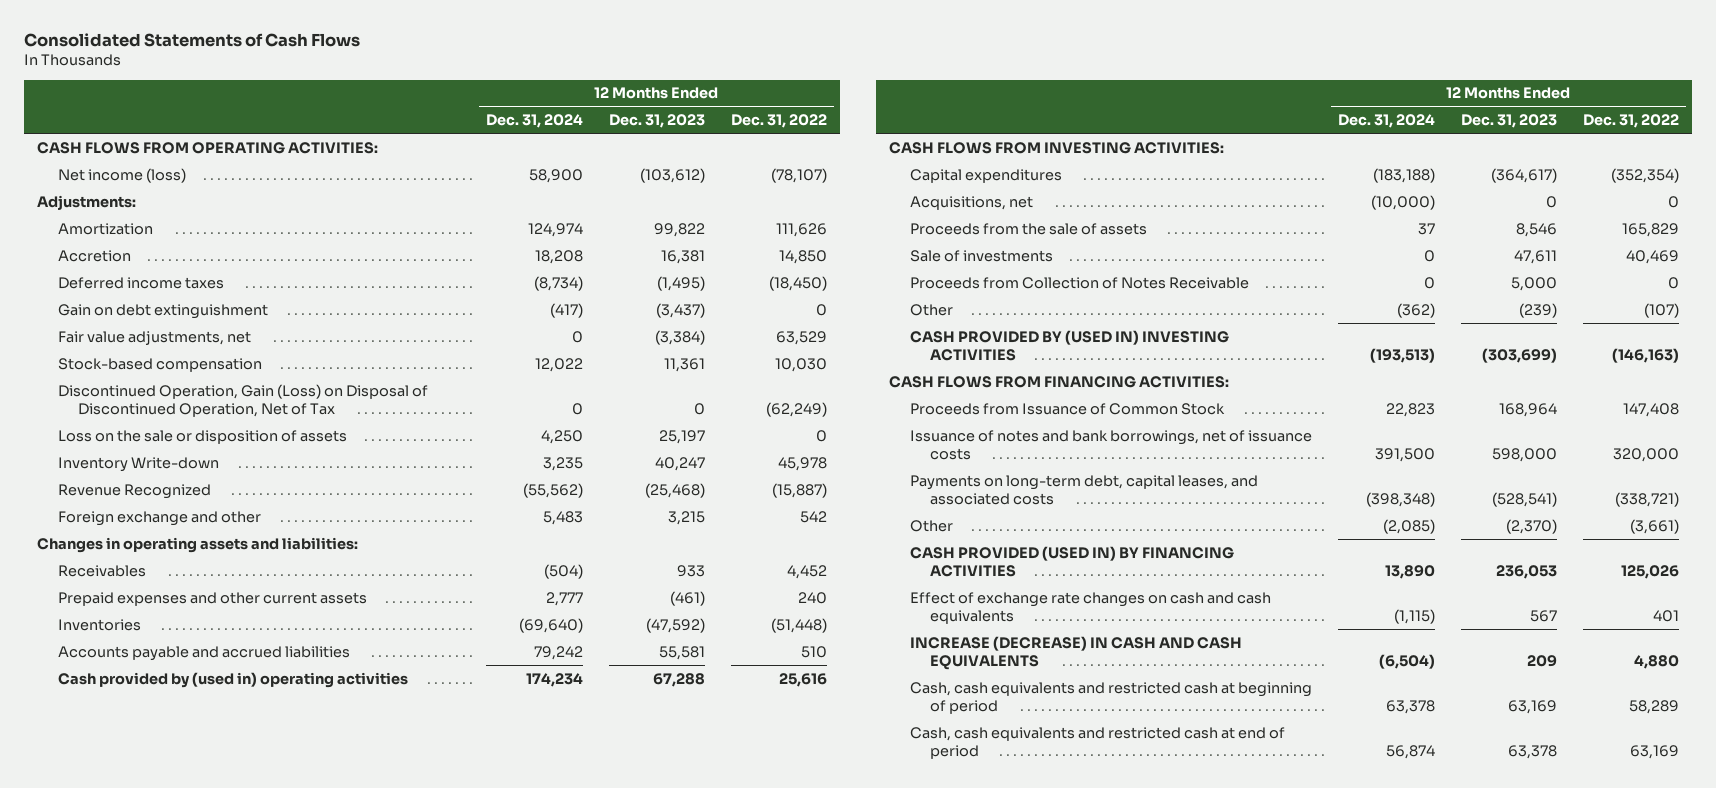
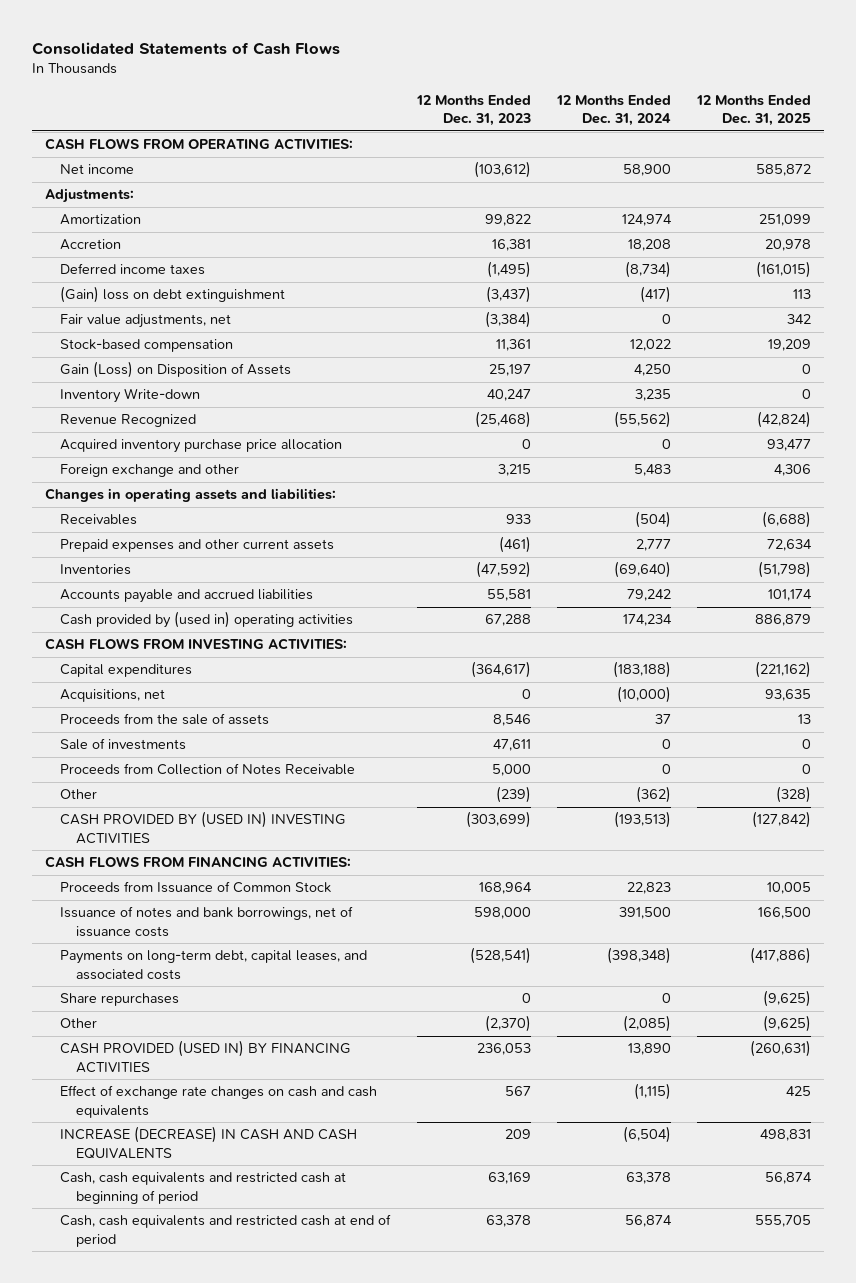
[731,114,828,129] Dec. 31, 2022 -> none
none -> [696,94,812,127] 12 Months Ended Dec. 31, 2025
[57,167,186,183] Net income (loss) -> [60,164,135,175] Net income
[57,303,268,319] Gain on debt extinguishment -> [60,286,286,304] (Gain) loss on debt extinguishment
[57,383,428,418] Discontinued Operation, Gain (Loss) on Disposal of Discontinued Operation, Net of Tax -> none
[57,429,347,444] Loss on the sale or disposition of assets -> [60,361,292,379] Gain (Loss) on Disposition of Assets
none -> [60,439,343,454] Acquired inventory purchase price allocation
none -> [60,993,180,1007] Share repurchases

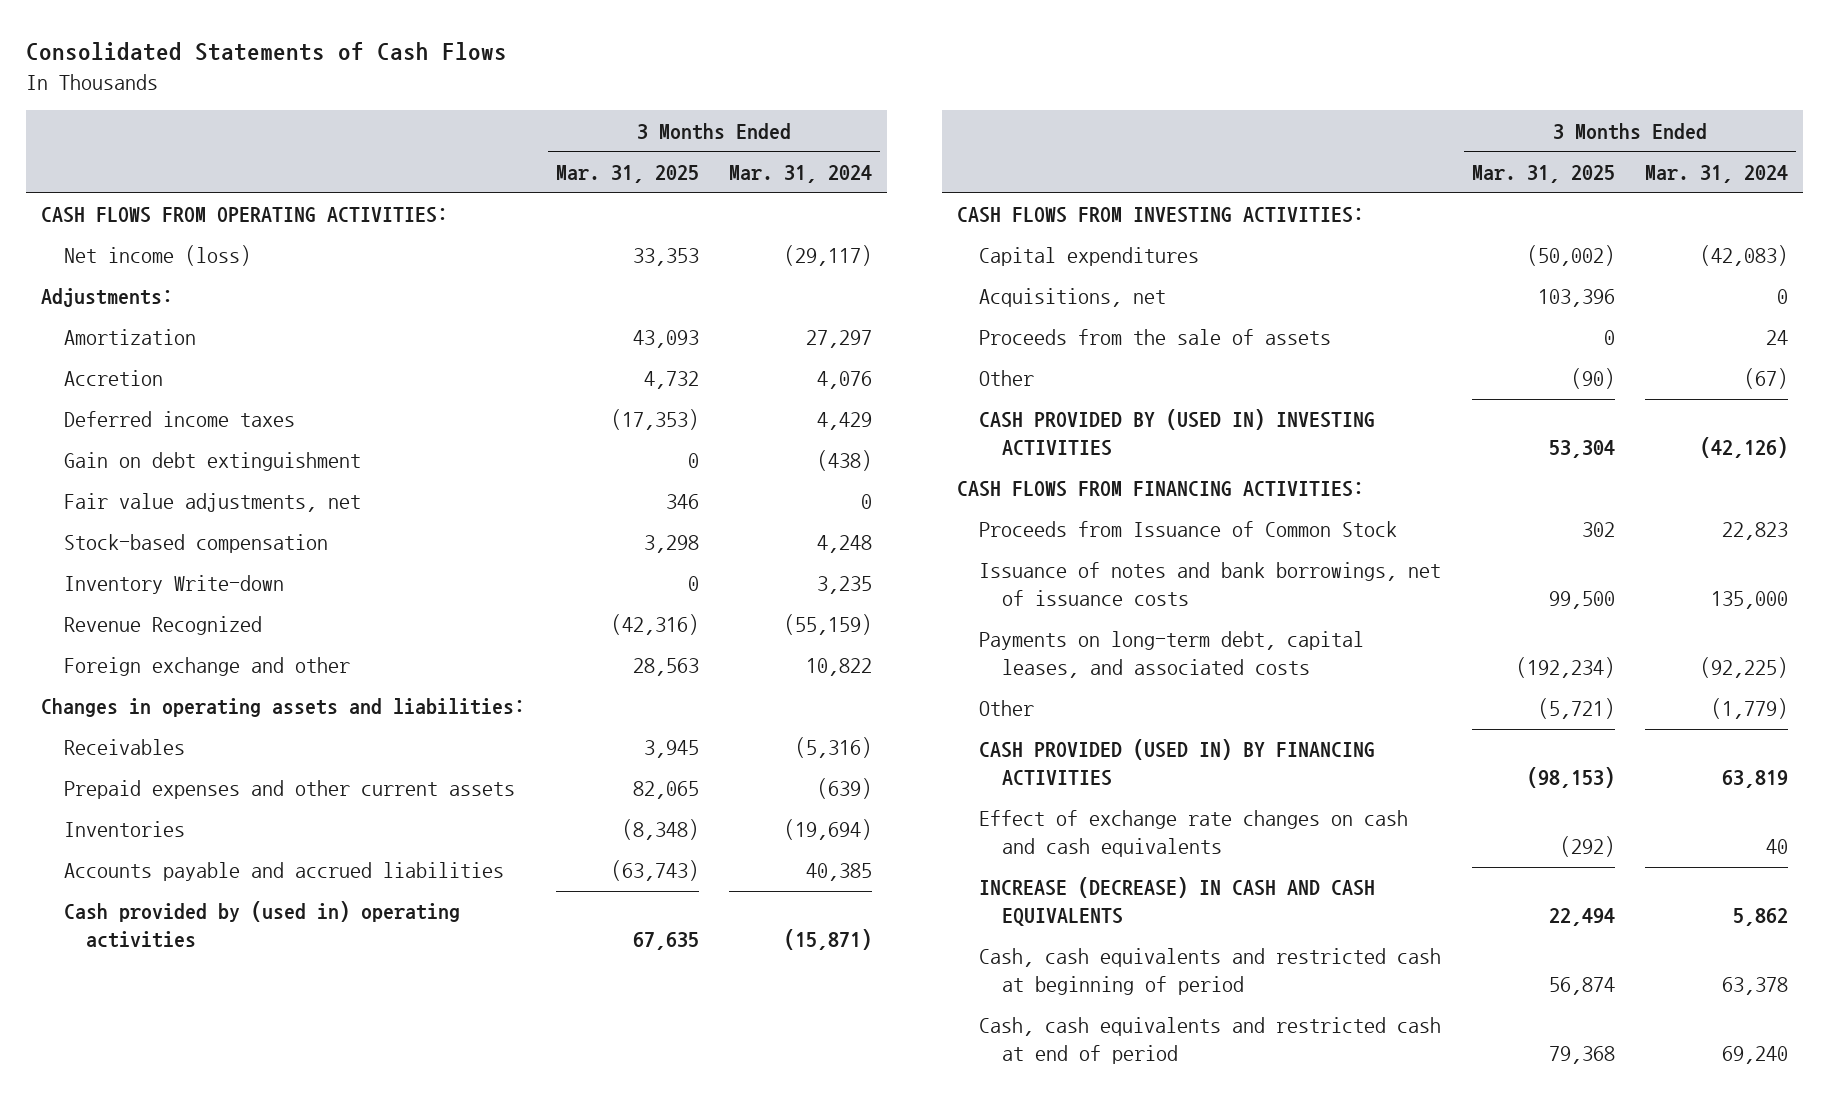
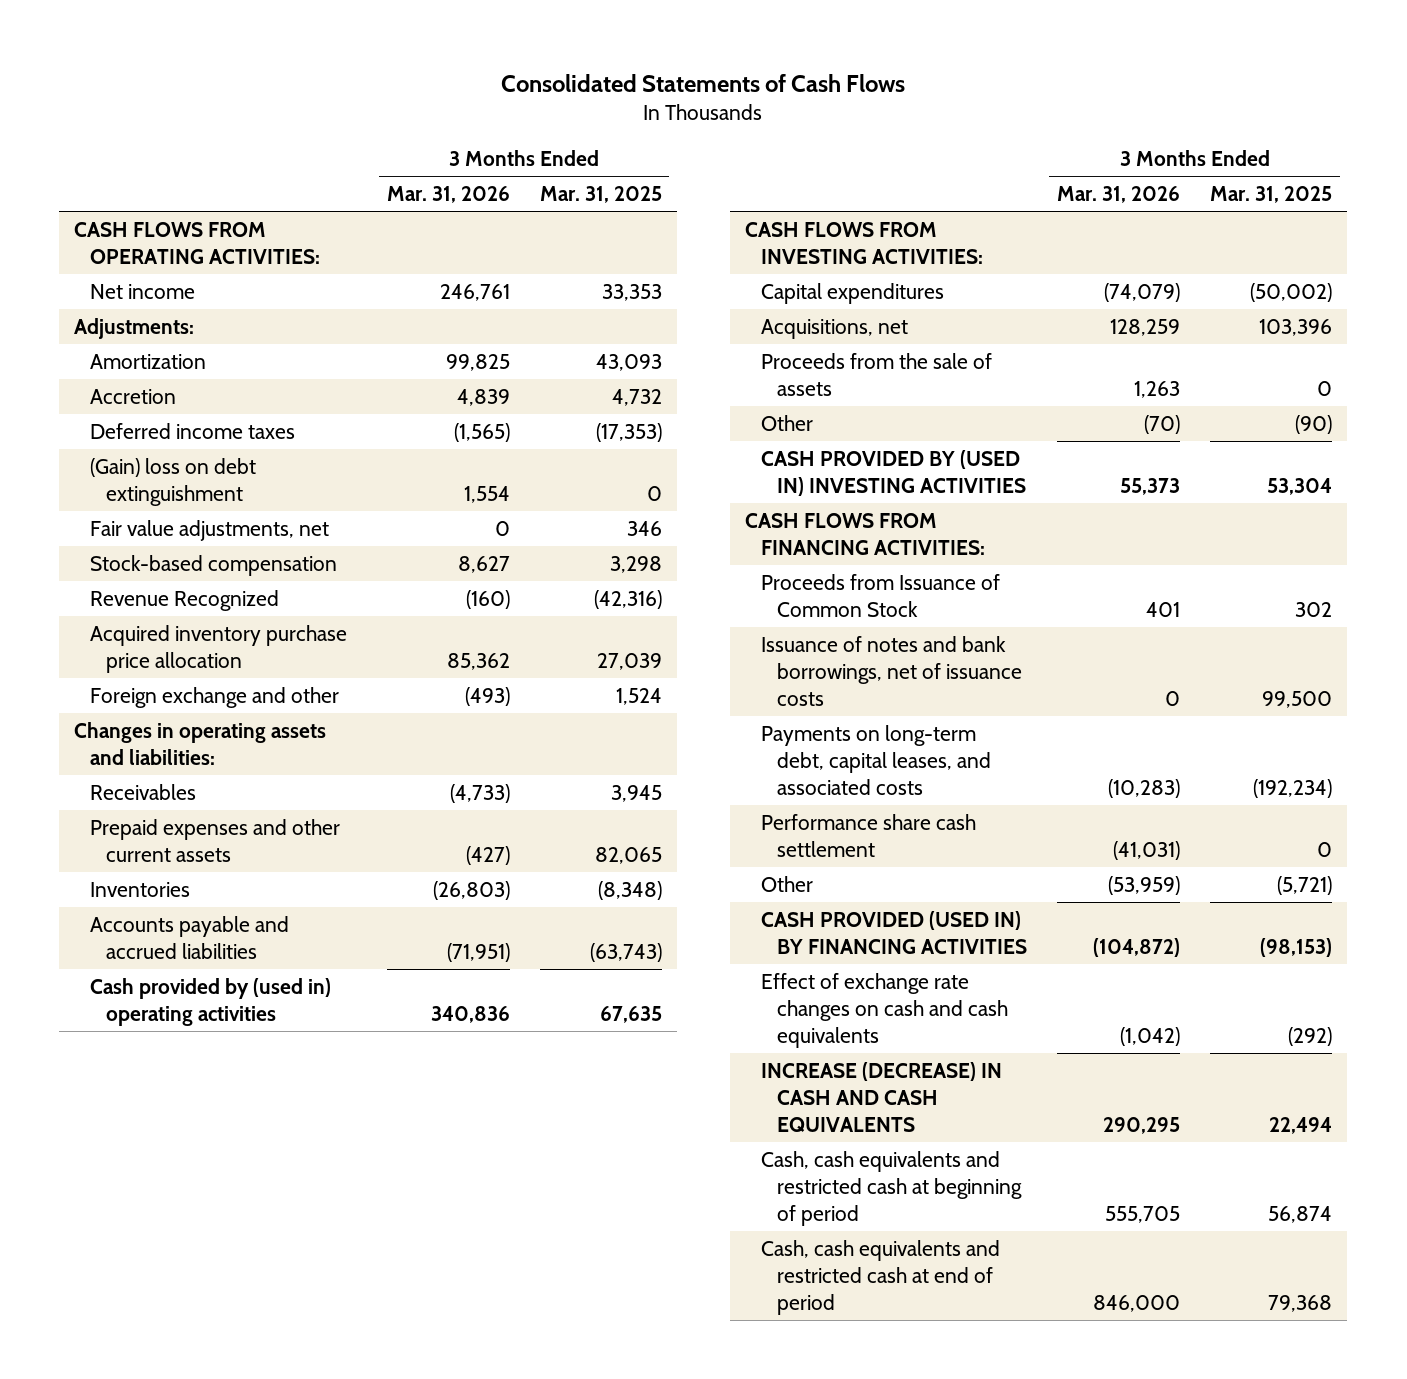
[729,164,873,183] Mar. 31, 2024 -> none
none -> [386,186,510,204] Mar. 31, 2026
[63,245,251,267] Net income (loss) -> [90,283,196,299] Net income
[63,452,361,472] Gain on debt extinguishment -> [90,457,257,506] (Gain) loss on debt extinguishment
[63,575,284,595] Inventory Write-down -> none
none -> [90,624,348,673] Acquired inventory purchase price allocation
[632,658,699,677] 28,563 -> [615,687,662,705] 1,524
none -> [760,813,976,857] Performance share cash settlement

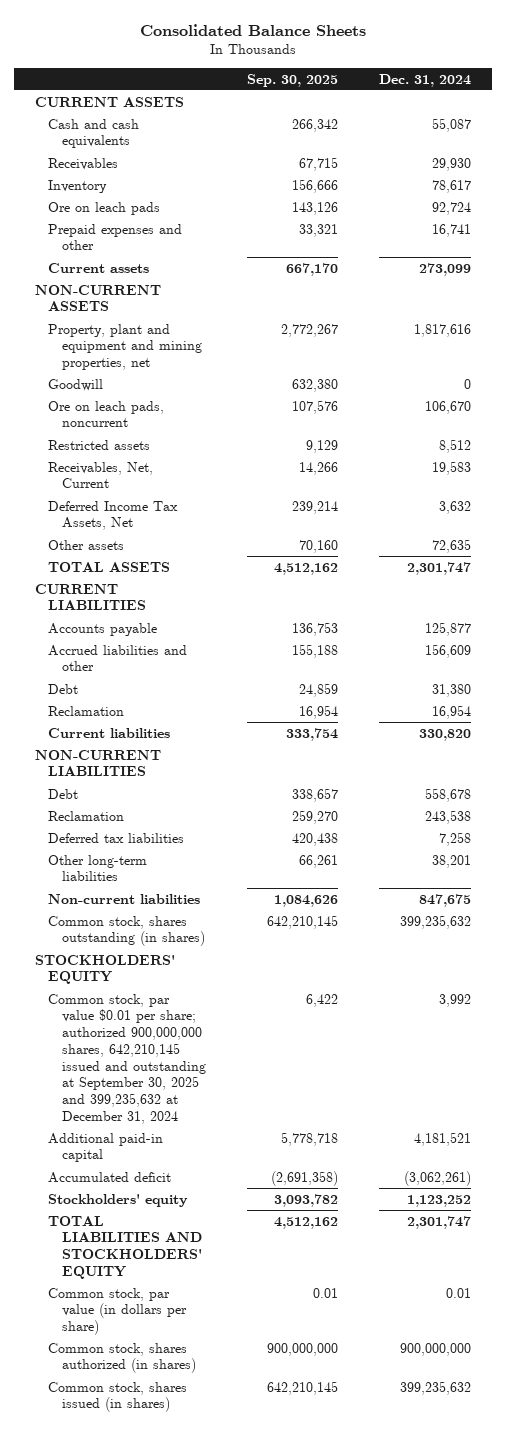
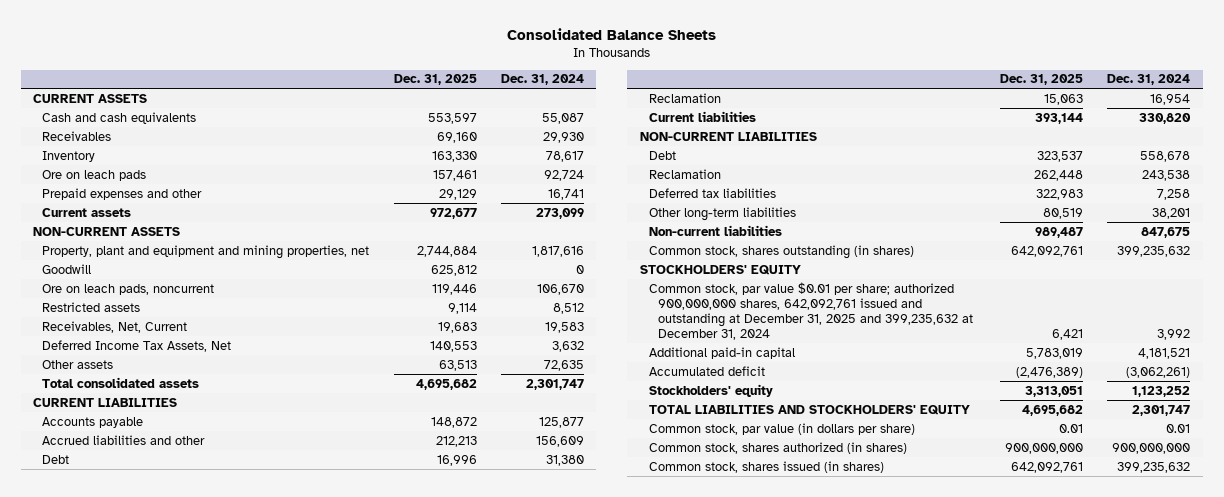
[247,73,339,87] Sep. 30, 2025 -> none
none -> [393,74,477,86] Dec. 31, 2025
[48,561,171,572] TOTAL ASSETS -> [42,376,200,388] Total consolidated assets
[48,993,207,1124] Common stock, par value $0.01 per share; authorized 900,000,000 shares, 642,210,145 issued and outstanding at September 30, 2025 and 399,235,632 at December 31, 2024 -> [648,281,973,340] Common stock, par value $0.01 per share; authorized 900,000,000 shares, 642,092,761 issued and outstanding at December 31, 2025 and 399,235,632 at December 31, 2024

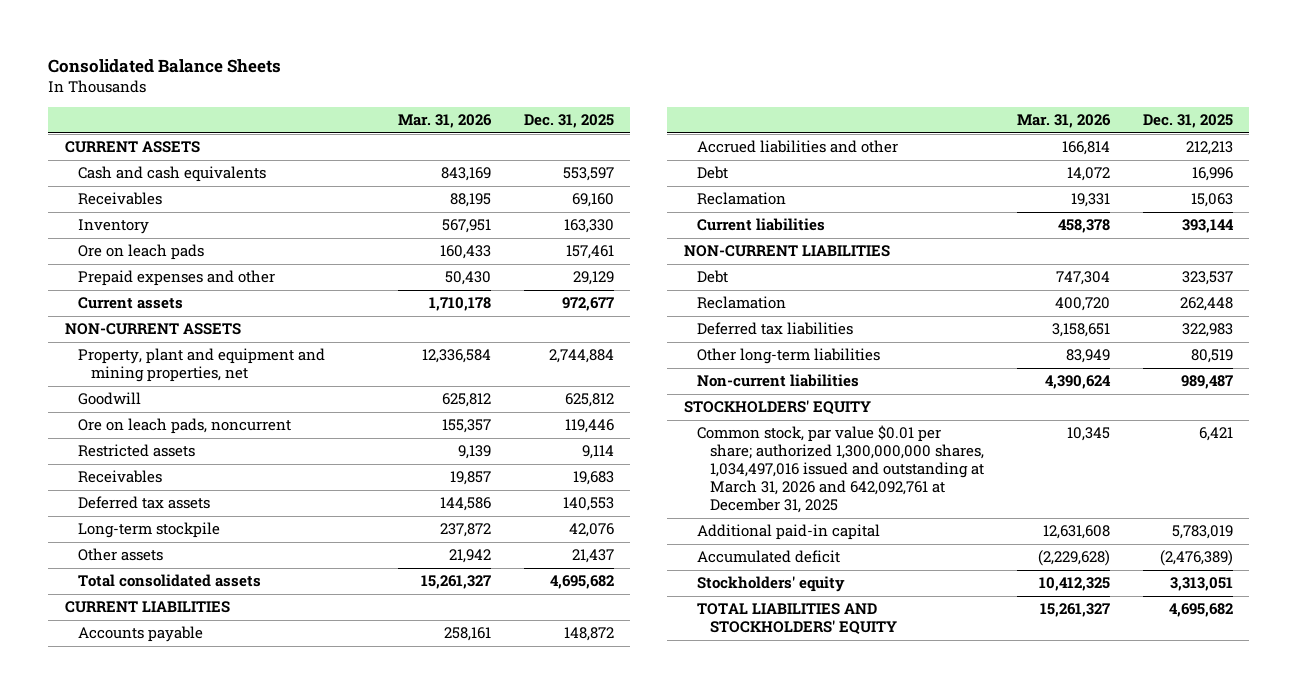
[501,74,585,86] Dec. 31, 2024 -> none
none -> [397,114,492,129] Mar. 31, 2026
[42,320,188,333] Receivables, Net, Current -> [77,470,162,484] Receivables
[42,339,232,352] Deferred Income Tax Assets, Net -> [77,496,210,510] Deferred tax assets
none -> [77,522,220,539] Long-term stockpile
[438,359,477,371] 63,513 -> [571,549,614,564] 21,437
[648,244,914,259] Common stock, shares outstanding (in shares) -> none
[648,281,973,340] Common stock, par value $0.01 per share; authorized 900,000,000 shares, 642,092,761 issued and outstanding at December 31, 2025 and 399,235,632 at December 31, 2024 -> [696,425,984,514] Common stock, par value $0.01 per share; authorized 1,300,000,000 shares, 1,034,497,016 issued and outstanding at March 31, 2026 and 642,092,761 at December 31, 2025
[648,422,915,435] Common stock, par value (in dollars per share) -> none
[648,441,907,454] Common stock, shares authorized (in shares) -> none
[648,460,884,473] Common stock, shares issued (in shares) -> none

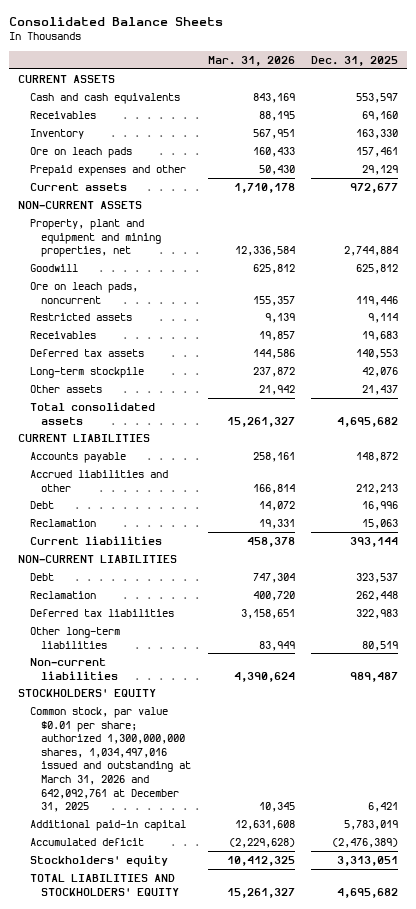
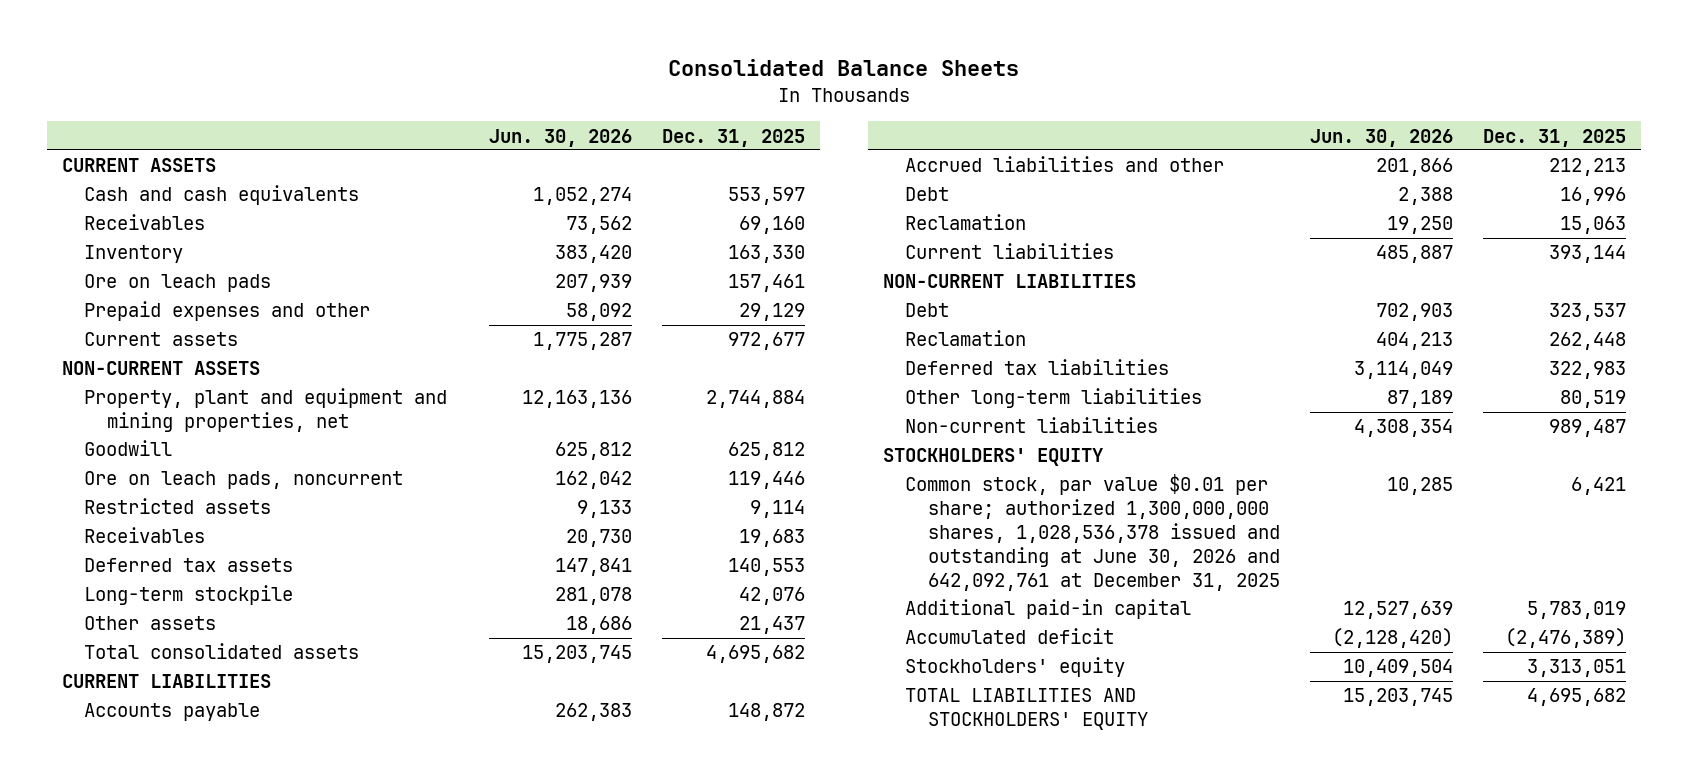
[207,55,295,66] Mar. 31, 2026 -> none
none -> [488,128,632,147] Jun. 30, 2026
[29,706,192,813] Common stock, par value $0.01 per share; authorized 1,300,000,000 shares, 1,034,497,016 issued and outstanding at March 31, 2026 and 642,092,761 at December 31, 2025 -> [905,474,1280,591] Common stock, par value $0.01 per share; authorized 1,300,000,000 shares, 1,028,536,378 issued and outstanding at June 30, 2026 and 642,092,761 at December 31, 2025

